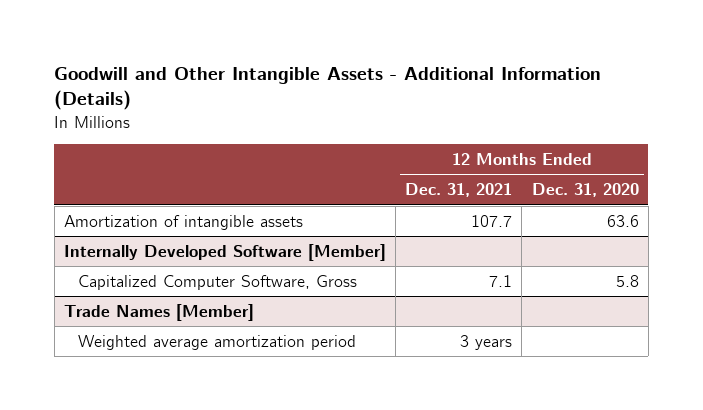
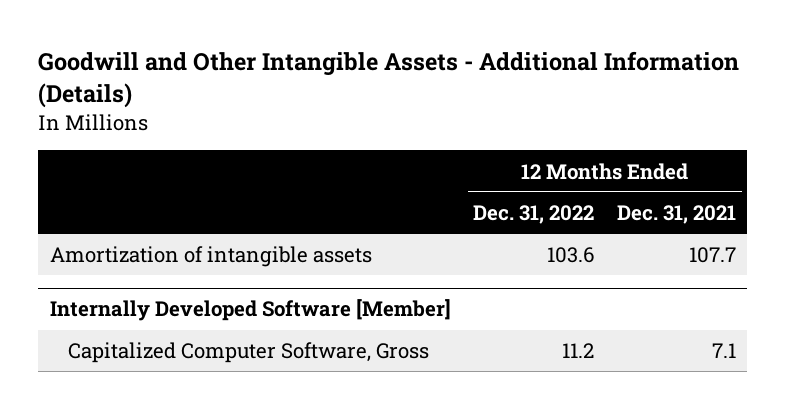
[531,183,639,198] Dec. 31, 2020 -> none
none -> [473,204,595,224] Dec. 31, 2022
[63,303,254,321] Trade Names [Member] -> none
[78,334,357,350] Weighted average amortization period -> none

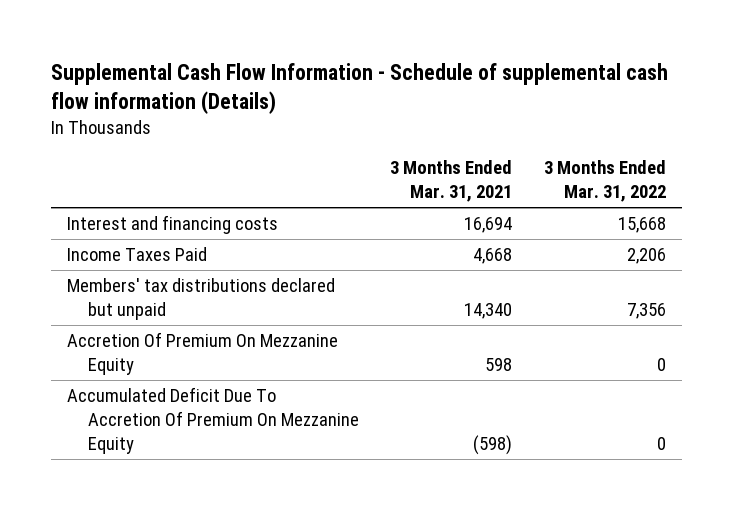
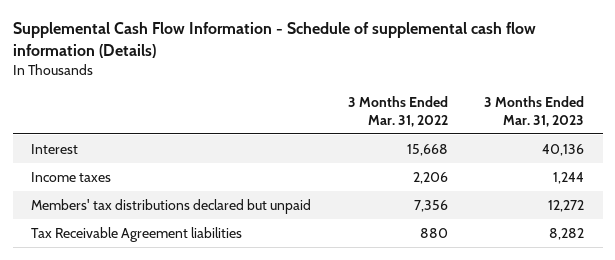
[390,160,513,203] 3 Months Ended Mar. 31, 2021 -> none
none -> [484,96,585,127] 3 Months Ended Mar. 31, 2023
[66,215,278,235] Interest and financing costs -> [31,143,79,154] Interest
[66,247,207,262] Income Taxes Paid -> [31,171,112,182] Income taxes
[66,332,338,376] Accretion Of Premium On Mezzanine Equity -> none
[66,387,359,454] Accumulated Deficit Due To Accretion Of Premium On Mezzanine Equity -> none
none -> [31,226,243,242] Tax Receivable Agreement liabilities

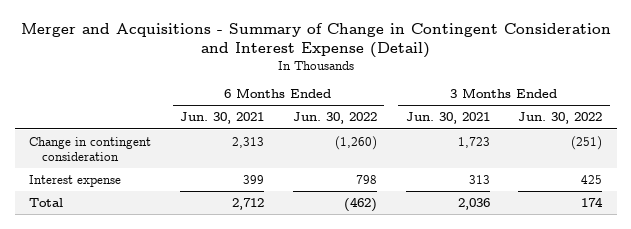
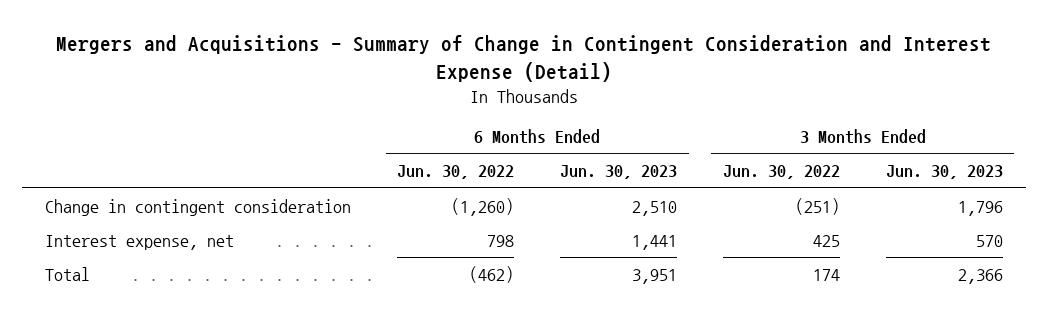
[20,22,611,59] Merger and Acquisitions - Summary of Change in Contingent Consideration and Interest Expense (Detail) -> [56,35,992,82] Mergers and Acquisitions - Summary of Change in Contingent Consideration and Interest Expense (Detail)
[179,112,264,125] Jun. 30, 2021 -> none
[405,112,490,125] Jun. 30, 2021 -> none
none -> [560,165,678,180] Jun. 30, 2023
none -> [885,165,1003,180] Jun. 30, 2023
[29,174,122,187] Interest expense -> [45,234,235,250] Interest expense, net

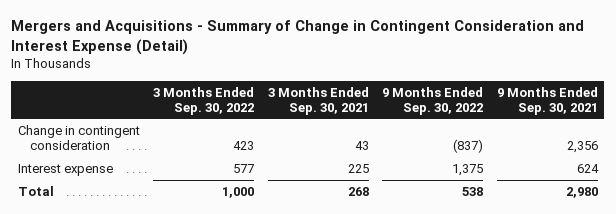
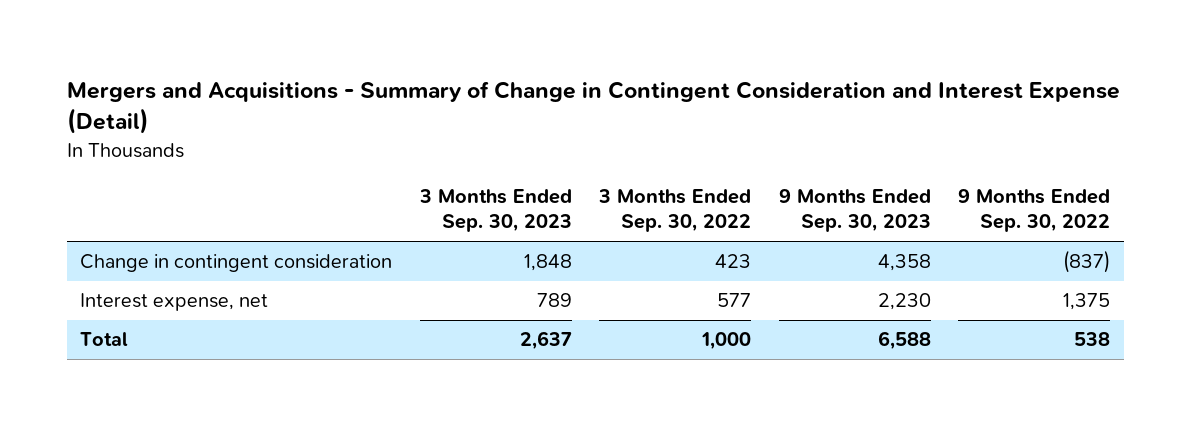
[267,86,369,115] 3 Months Ended Sep. 30, 2021 -> none
[496,86,598,115] 9 Months Ended Sep. 30, 2021 -> none
none -> [418,189,572,233] 3 Months Ended Sep. 30, 2023
none -> [778,189,931,233] 9 Months Ended Sep. 30, 2023
[17,163,113,176] Interest expense -> [80,293,269,312] Interest expense, net

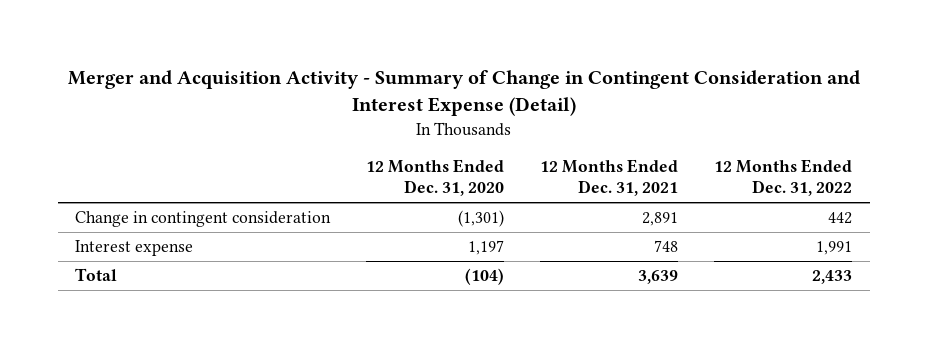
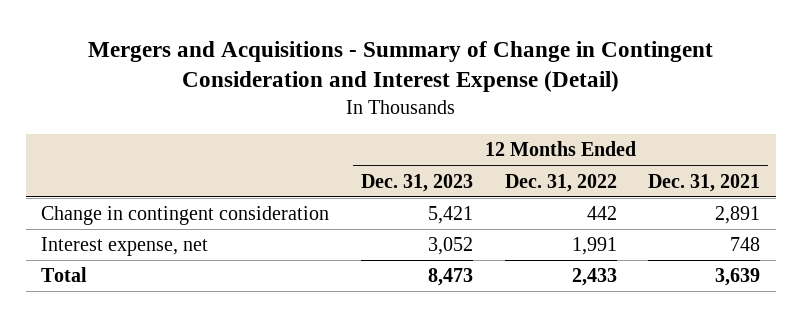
[67,70,860,117] Merger and Acquisition Activity - Summary of Change in Contingent Consideration and Interest Expense (Detail) -> [87,40,713,93] Mergers and Acquisitions - Summary of Change in Contingent Consideration and Interest Expense (Detail)
[366,159,505,197] 12 Months Ended Dec. 31, 2020 -> none
none -> [361,173,474,192] Dec. 31, 2023
[75,240,194,257] Interest expense -> [41,237,209,257] Interest expense, net

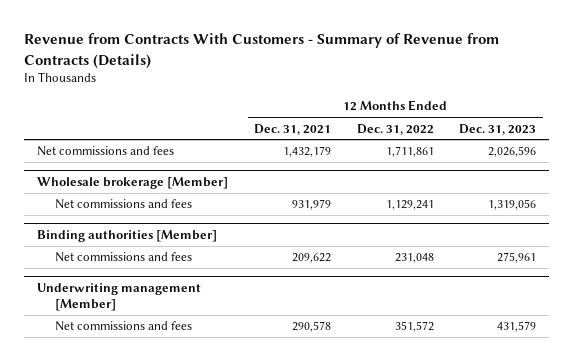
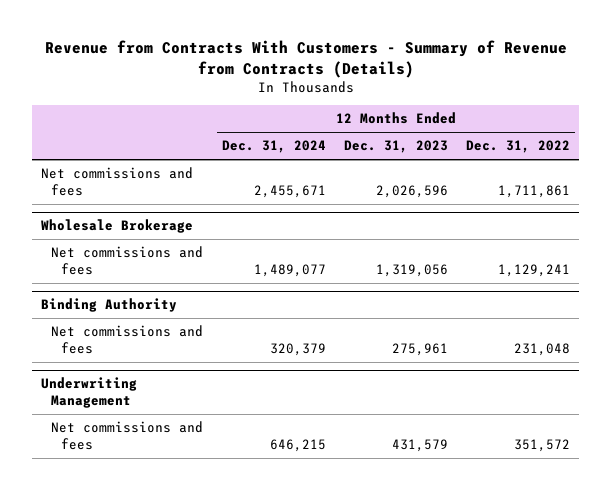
[253,123,331,135] Dec. 31, 2021 -> none
none -> [221,140,326,154] Dec. 31, 2024
[37,176,229,189] Wholesale brokerage [Member] -> [41,219,194,234] Wholesale Brokerage
[37,229,218,242] Binding authorities [Member] -> [41,298,178,313] Binding Authority
[37,282,202,312] Underwriting management [Member] -> [41,377,138,409] Underwriting Management

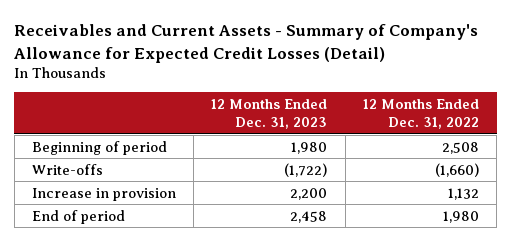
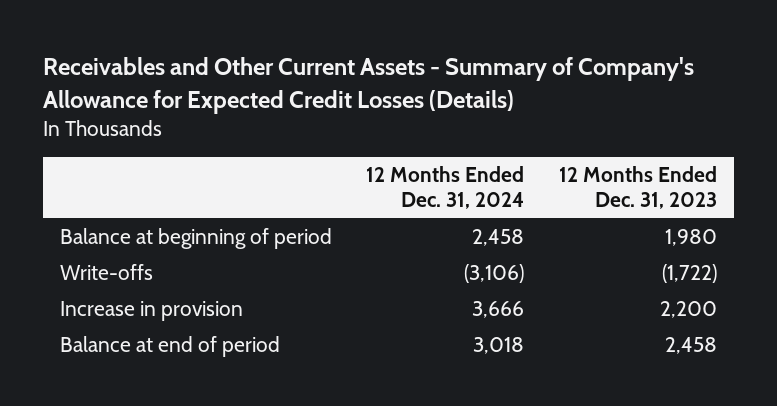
[14,24,479,63] Receivables and Current Assets - Summary of Company's Allowance for Expected Credit Losses (Detail) -> [42,57,694,114] Receivables and Other Current Assets - Summary of Company's Allowance for Expected Credit Losses (Details)
[362,98,479,129] 12 Months Ended Dec. 31, 2022 -> none
none -> [366,166,525,210] 12 Months Ended Dec. 31, 2024
[31,140,167,155] Beginning of period -> [59,228,332,250] Balance at beginning of period
[31,209,125,224] End of period -> [59,336,280,358] Balance at end of period

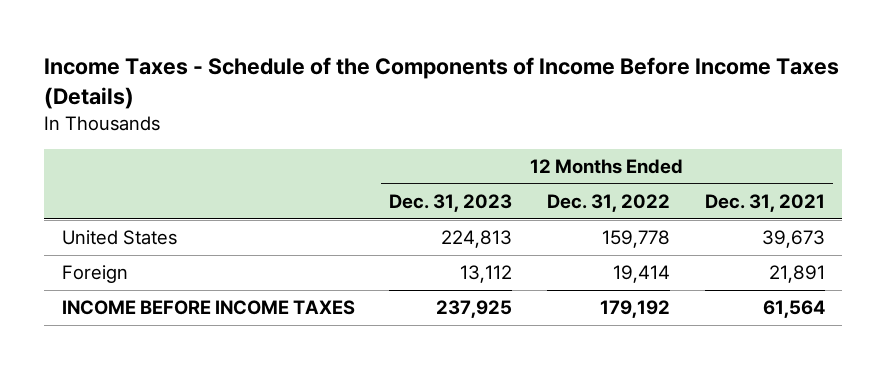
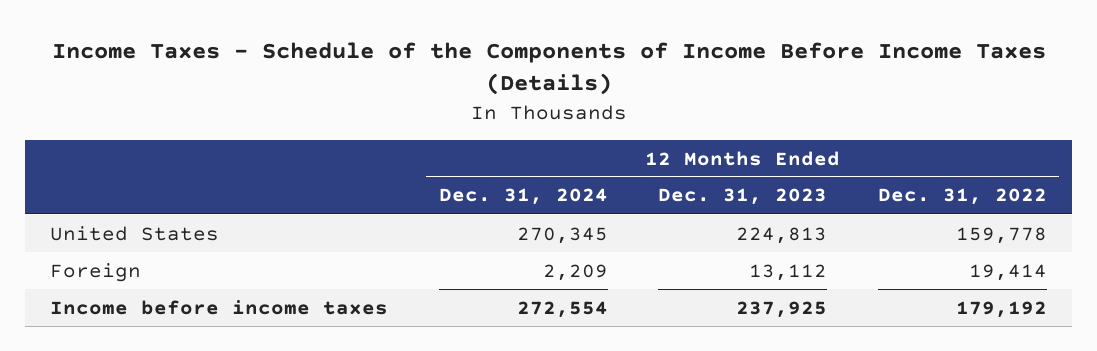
[704,194,825,213] Dec. 31, 2021 -> none
none -> [438,188,608,206] Dec. 31, 2024
[61,300,355,316] INCOME BEFORE INCOME TAXES -> [50,299,389,315] Income before income taxes

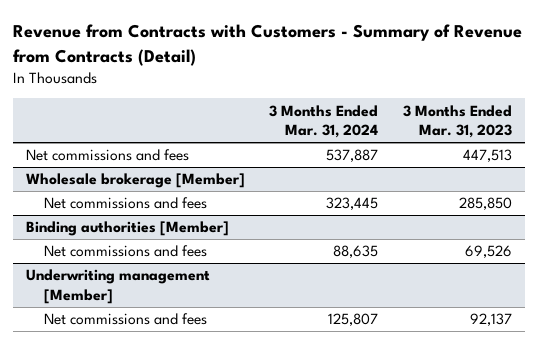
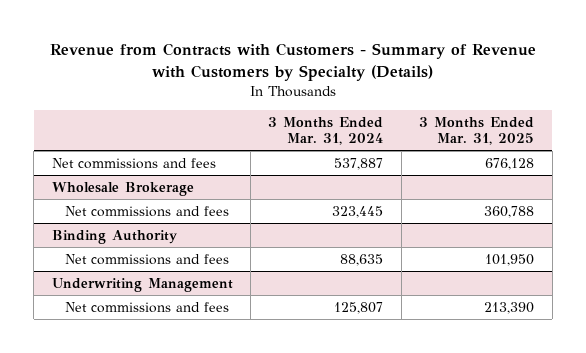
[13,24,523,66] Revenue from Contracts with Customers - Summary of Revenue from Contracts (Detail) -> [49,43,536,82] Revenue from Contracts with Customers - Summary of Revenue with Customers by Specialty (Details)
[403,104,513,139] 3 Months Ended Mar. 31, 2023 -> none
none -> [419,116,535,146] 3 Months Ended Mar. 31, 2025
[25,173,245,189] Wholesale brokerage [Member] -> [51,181,194,196] Wholesale Brokerage
[25,221,229,237] Binding authorities [Member] -> [51,229,177,244] Binding Authority
[25,269,210,305] Underwriting management [Member] -> [51,277,233,292] Underwriting Management

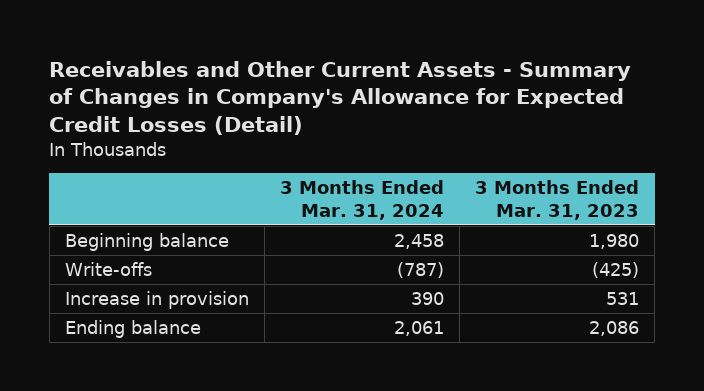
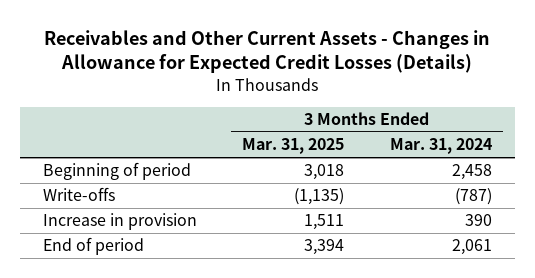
[49,60,632,135] Receivables and Other Current Assets - Summary of Changes in Company's Allowance for Expected Credit Losses (Detail) -> [44,29,491,74] Receivables and Other Current Assets - Changes in Allowance for Expected Credit Losses (Details)
[475,180,640,220] 3 Months Ended Mar. 31, 2023 -> none
none -> [242,138,345,155] Mar. 31, 2025
[64,232,229,251] Beginning balance -> [42,162,191,181] Beginning of period
[64,319,201,338] Ending balance -> [42,237,144,256] End of period

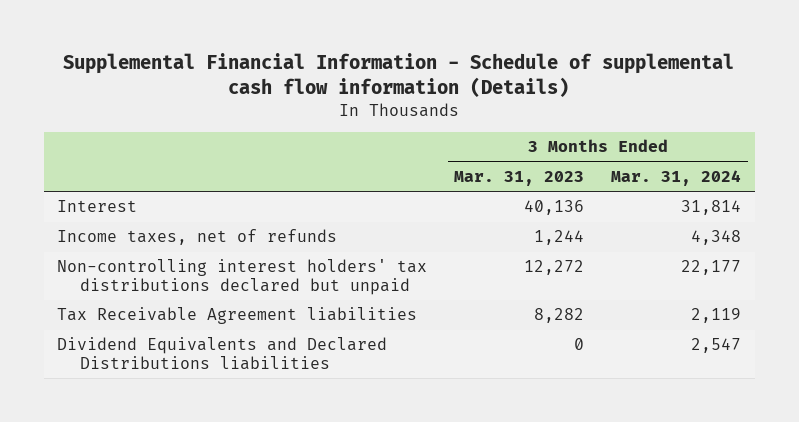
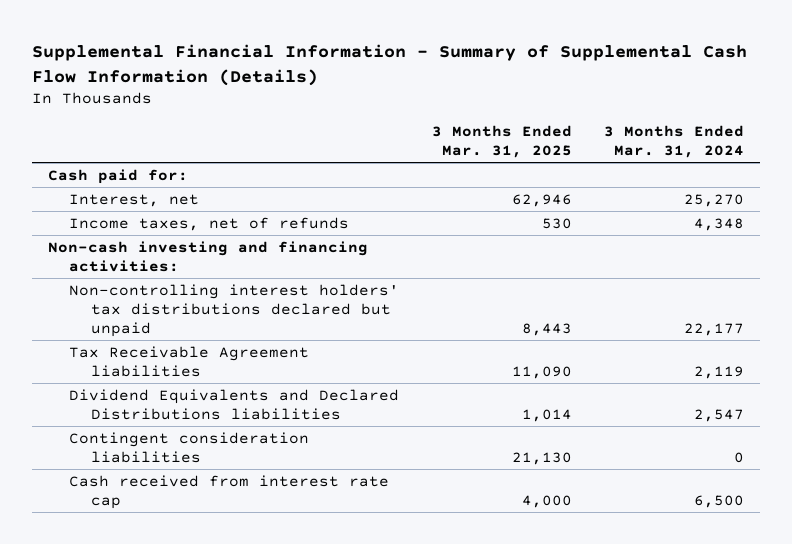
[63,53,735,97] Supplemental Financial Information - Schedule of supplemental cash flow information (Details) -> [32,43,748,86] Supplemental Financial Information - Summary of Supplemental Cash Flow Information (Details)
[454,170,585,186] Mar. 31, 2023 -> none
none -> [431,124,572,159] 3 Months Ended Mar. 31, 2025
none -> [48,168,189,184] Cash paid for:
[57,200,138,213] Interest -> [69,193,200,207] Interest, net
[681,200,742,216] 31,814 -> [683,193,744,207] 25,270
none -> [48,240,369,272] Non-cash investing and financing activities:
none -> [69,431,310,463] Contingent consideration liabilities
none -> [69,474,390,509] Cash received from interest rate cap

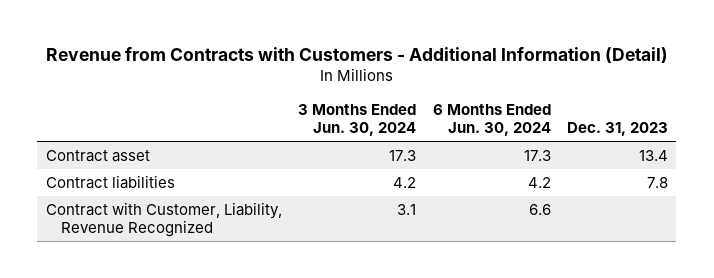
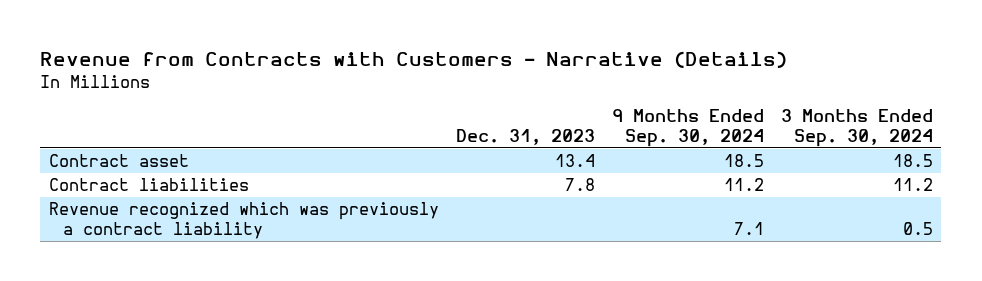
[45,46,668,63] Revenue from Contracts with Customers - Additional Information (Detail) -> [40,50,788,68] Revenue from Contracts with Customers - Narrative (Details)
[298,103,417,137] 3 Months Ended Jun. 30, 2024 -> none
[432,103,551,137] 6 Months Ended Jun. 30, 2024 -> none
none -> [611,109,764,147] 9 Months Ended Sep. 30, 2024
none -> [780,109,933,147] 3 Months Ended Sep. 30, 2024
[45,201,282,238] Contract with Customer, Liability, Revenue Recognized -> [48,202,439,239] Revenue recognized which was previously a contract liability

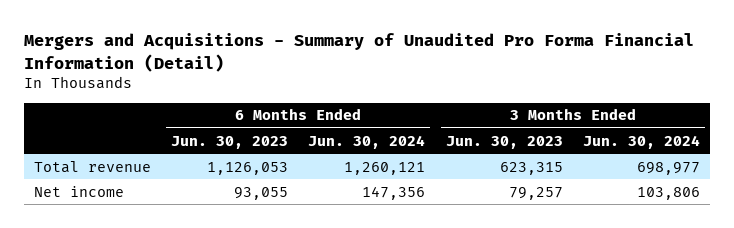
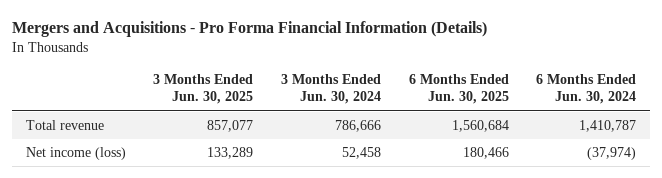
[23,33,694,72] Mergers and Acquisitions - Summary of Unaudited Pro Forma Financial Information (Detail) -> [11,21,487,38] Mergers and Acquisitions - Pro Forma Financial Information (Details)
[171,135,289,149] Jun. 30, 2023 -> none
[445,135,563,149] Jun. 30, 2023 -> none
none -> [153,73,254,105] 3 Months Ended Jun. 30, 2025
none -> [408,73,509,105] 6 Months Ended Jun. 30, 2025
[344,161,426,175] 1,260,121 -> [579,120,637,133] 1,410,787
[637,161,701,175] 698,977 -> [334,120,381,133] 786,666
[33,185,124,197] Net income -> [25,147,126,161] Net income (loss)
[362,185,426,200] 147,356 -> [587,147,637,161] (37,974)
[637,186,701,200] 103,806 -> [341,147,381,160] 52,458

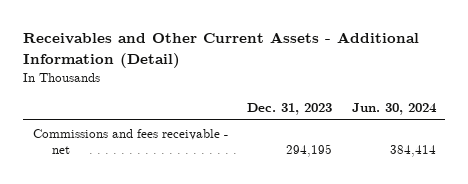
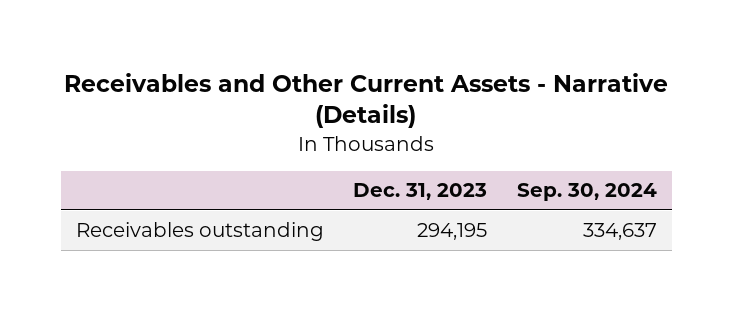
[22,32,419,68] Receivables and Other Current Assets - Additional Information (Detail) -> [64,73,669,129] Receivables and Other Current Assets - Narrative (Details)
[351,102,437,115] Jun. 30, 2024 -> none
none -> [516,183,657,202] Sep. 30, 2024
[32,128,228,154] Commissions and fees receivable - net -> [75,222,324,242] Receivables outstanding

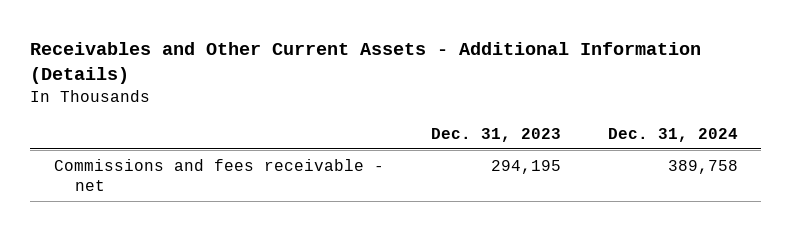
[64,73,669,129] Receivables and Other Current Assets - Narrative (Details) -> [30,42,702,85] Receivables and Other Current Assets - Additional Information (Details)
[516,183,657,202] Sep. 30, 2024 -> none
none -> [607,127,738,142] Dec. 31, 2024
[75,222,324,242] Receivables outstanding -> [53,158,384,191] Commissions and fees receivable - net

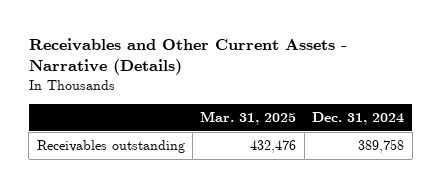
[30,42,702,85] Receivables and Other Current Assets - Additional Information (Details) -> [28,38,347,76] Receivables and Other Current Assets - Narrative (Details)
[430,127,561,142] Dec. 31, 2023 -> none
none -> [200,111,297,126] Mar. 31, 2025
[53,158,384,191] Commissions and fees receivable - net -> [36,140,185,154] Receivables outstanding

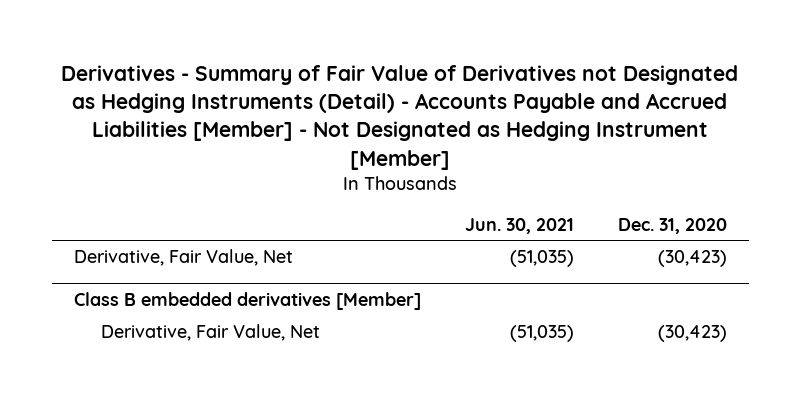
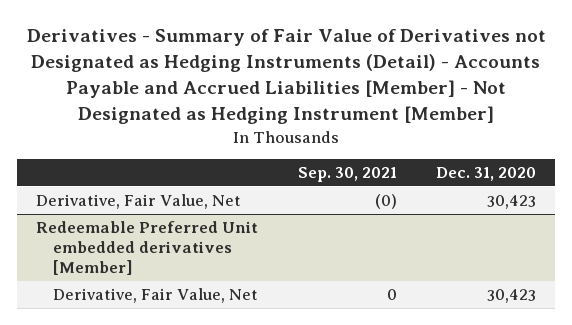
[464,217,574,234] Jun. 30, 2021 -> none
none -> [297,167,397,183] Sep. 30, 2021
[657,250,727,268] (30,423) -> [486,195,536,210] 30,423
[74,292,422,311] Class B embedded derivatives [Member] -> [36,221,259,276] Redeemable Preferred Unit embedded derivatives [Member]
[657,325,727,343] (30,423) -> [486,289,536,304] 30,423

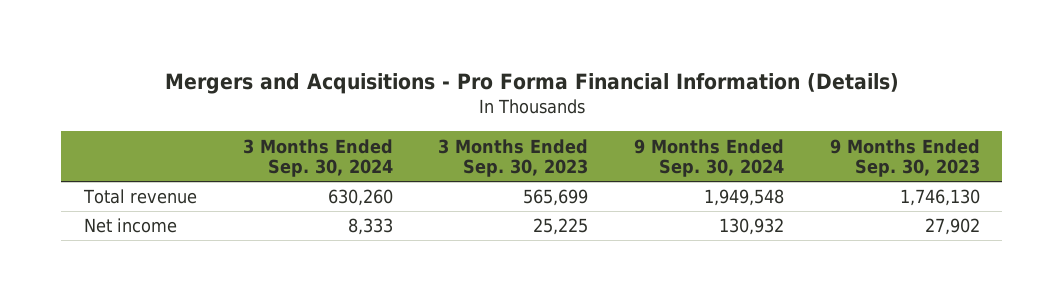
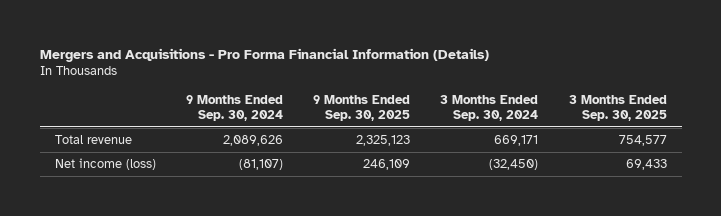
[438,138,589,178] 3 Months Ended Sep. 30, 2023 -> none
[829,138,980,178] 9 Months Ended Sep. 30, 2023 -> none
none -> [313,94,411,121] 9 Months Ended Sep. 30, 2025
none -> [568,94,667,121] 3 Months Ended Sep. 30, 2025
[327,189,393,207] 630,260 -> [494,135,539,147] 669,171
[703,189,784,207] 1,949,548 -> [222,135,283,147] 2,089,626
[84,218,178,234] Net income -> [54,158,156,171] Net income (loss)
[347,218,393,236] 8,333 -> [489,159,539,171] (32,450)
[718,218,784,236] 130,932 -> [238,159,283,171] (81,107)

